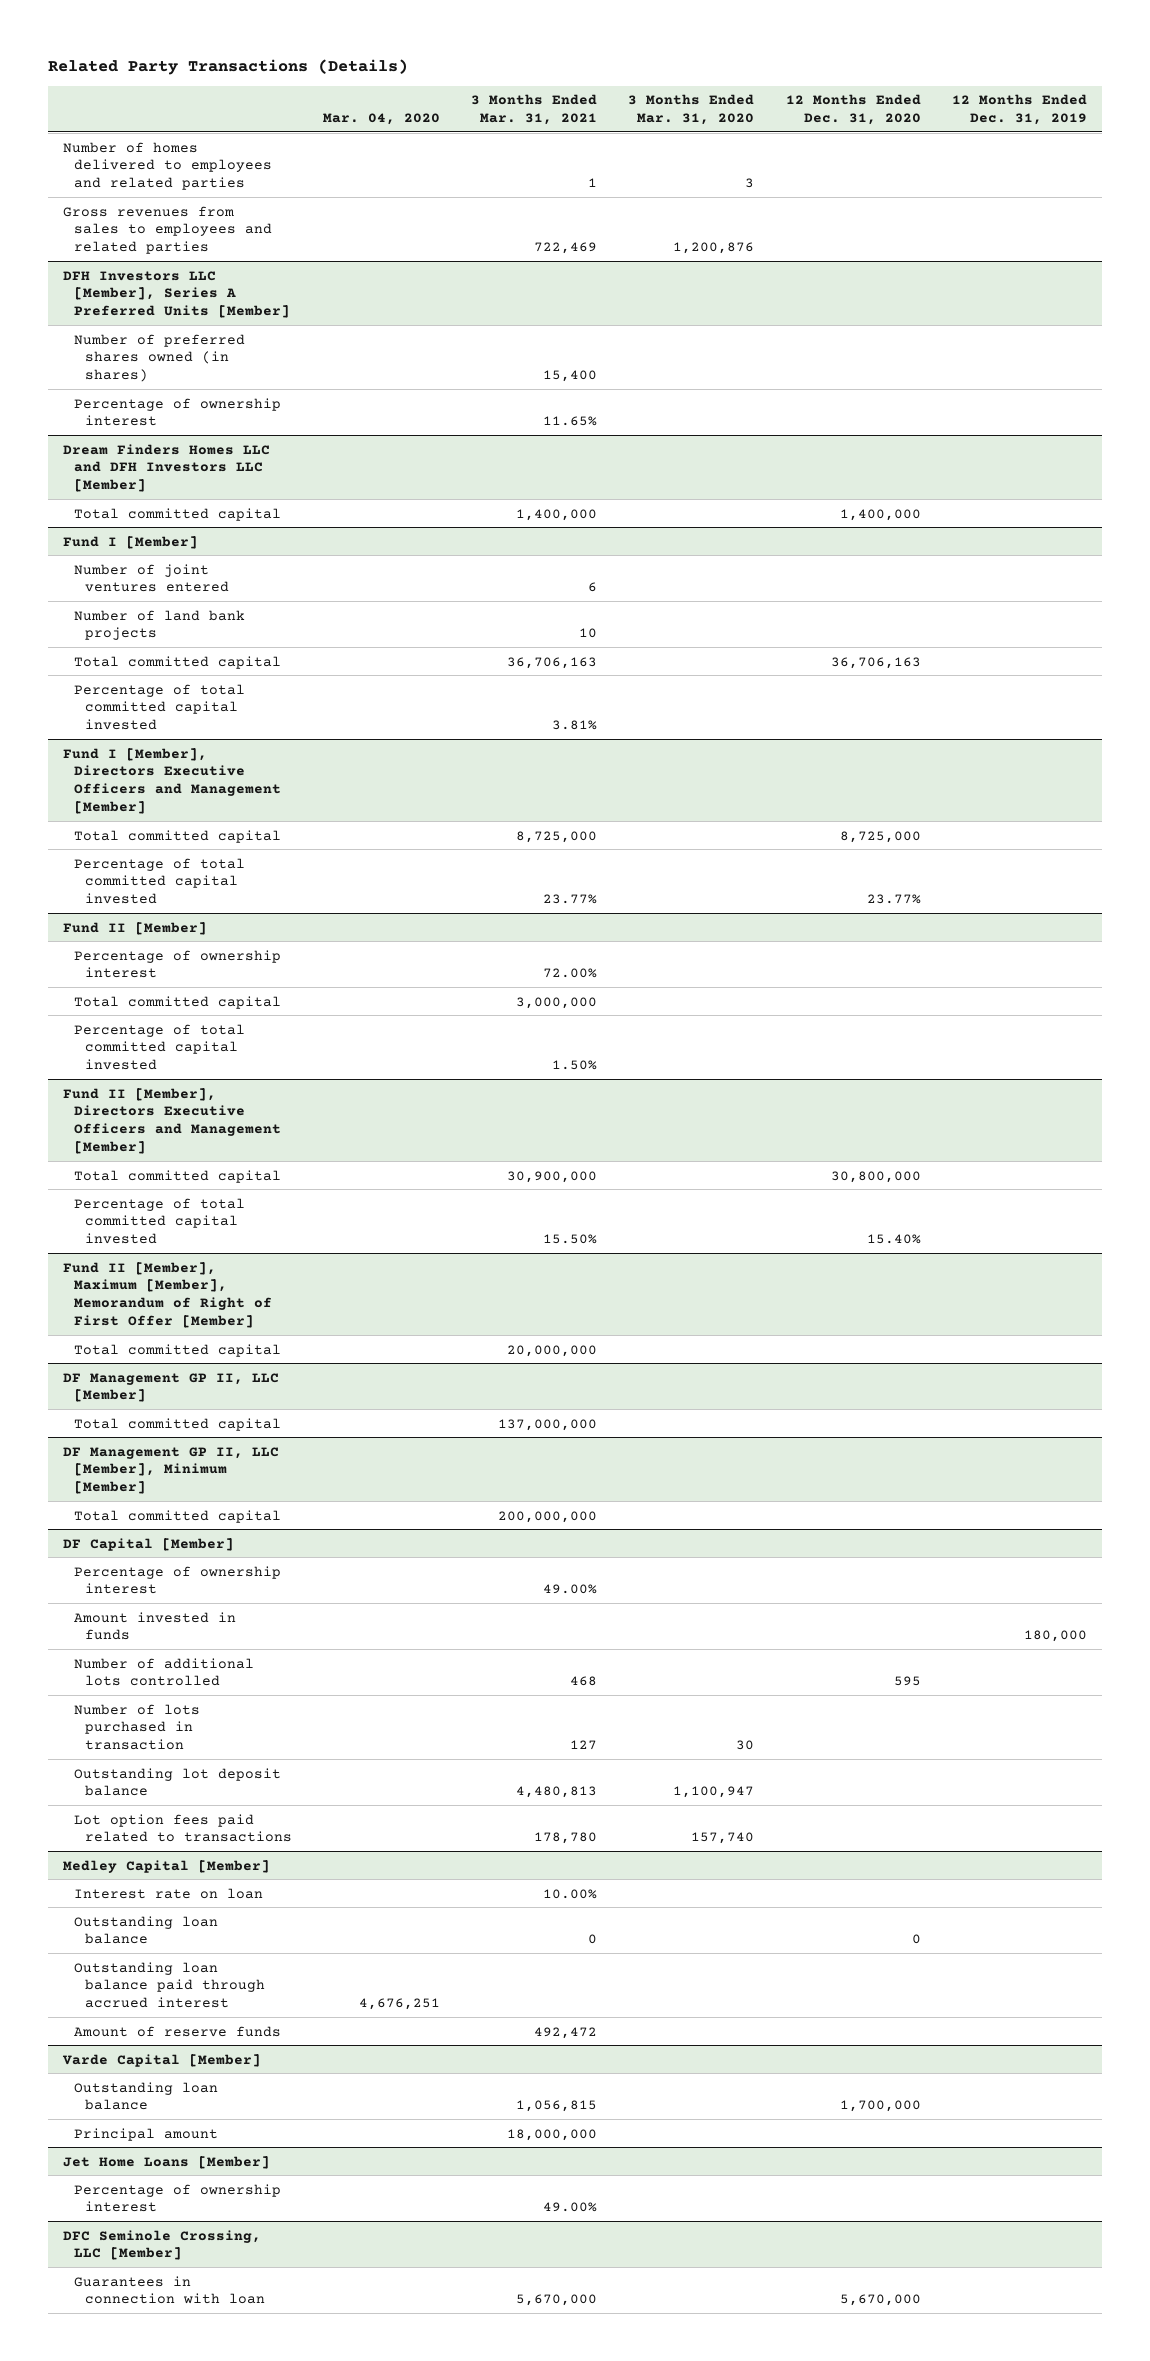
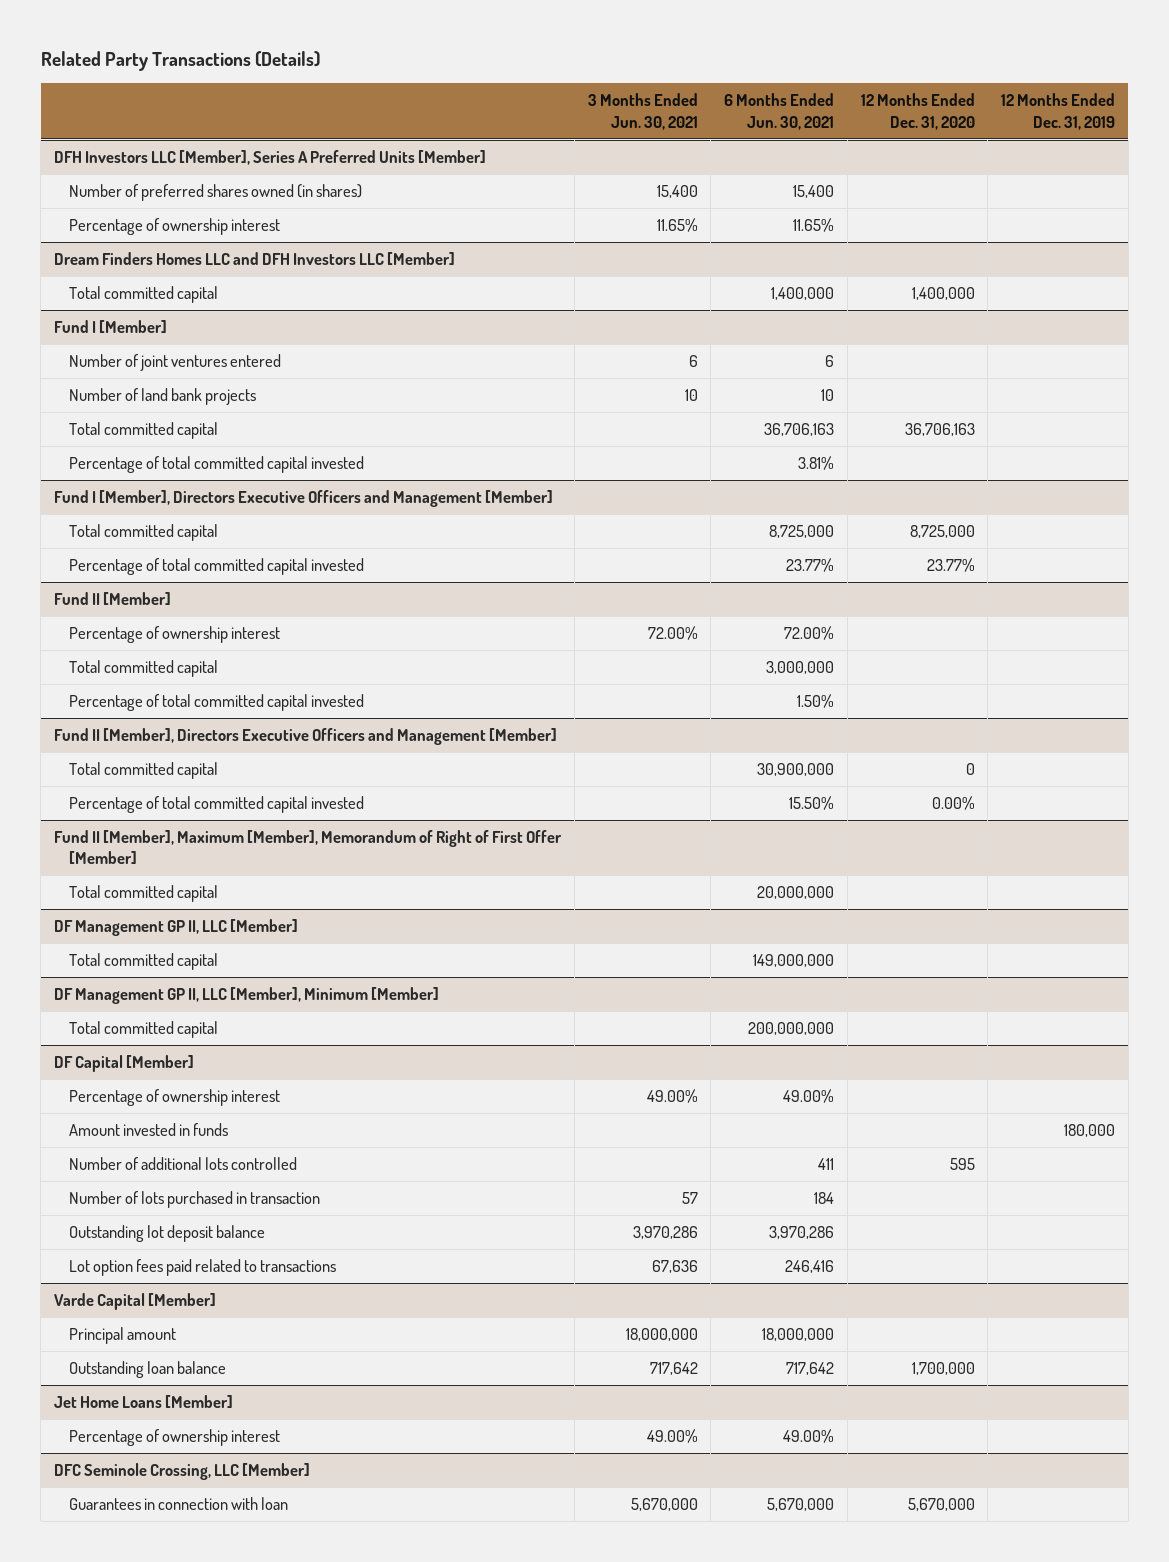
[323,112,441,125] Mar. 04, 2020 -> none
[471,94,598,125] 3 Months Ended Mar. 31, 2021 -> none
[628,94,755,125] 3 Months Ended Mar. 31, 2020 -> none
none -> [587,93,698,130] 3 Months Ended Jun. 30, 2021
none -> [724,93,835,130] 6 Months Ended Jun. 30, 2021
[63,141,273,190] Number of homes delivered to employees and related parties -> none
[63,205,273,254] Gross revenues from sales to employees and related parties -> none
[830,1170,921,1183] 30,800,000 -> [965,763,975,776] 0
[866,1233,921,1244] 15.40% -> [931,796,975,811] 0.00%
[63,1859,271,1873] Medley Capital [Member] -> none
[74,1887,264,1899] Interest rate on loan -> none
[74,1915,219,1945] Outstanding loan balance -> none
[74,1961,265,2008] Outstanding loan balance paid through accrued interest -> none
[74,2025,282,2037] Amount of reserve funds -> none
[74,2081,219,2111] Outstanding loan balance -> [69,1361,227,1379] Outstanding loan balance

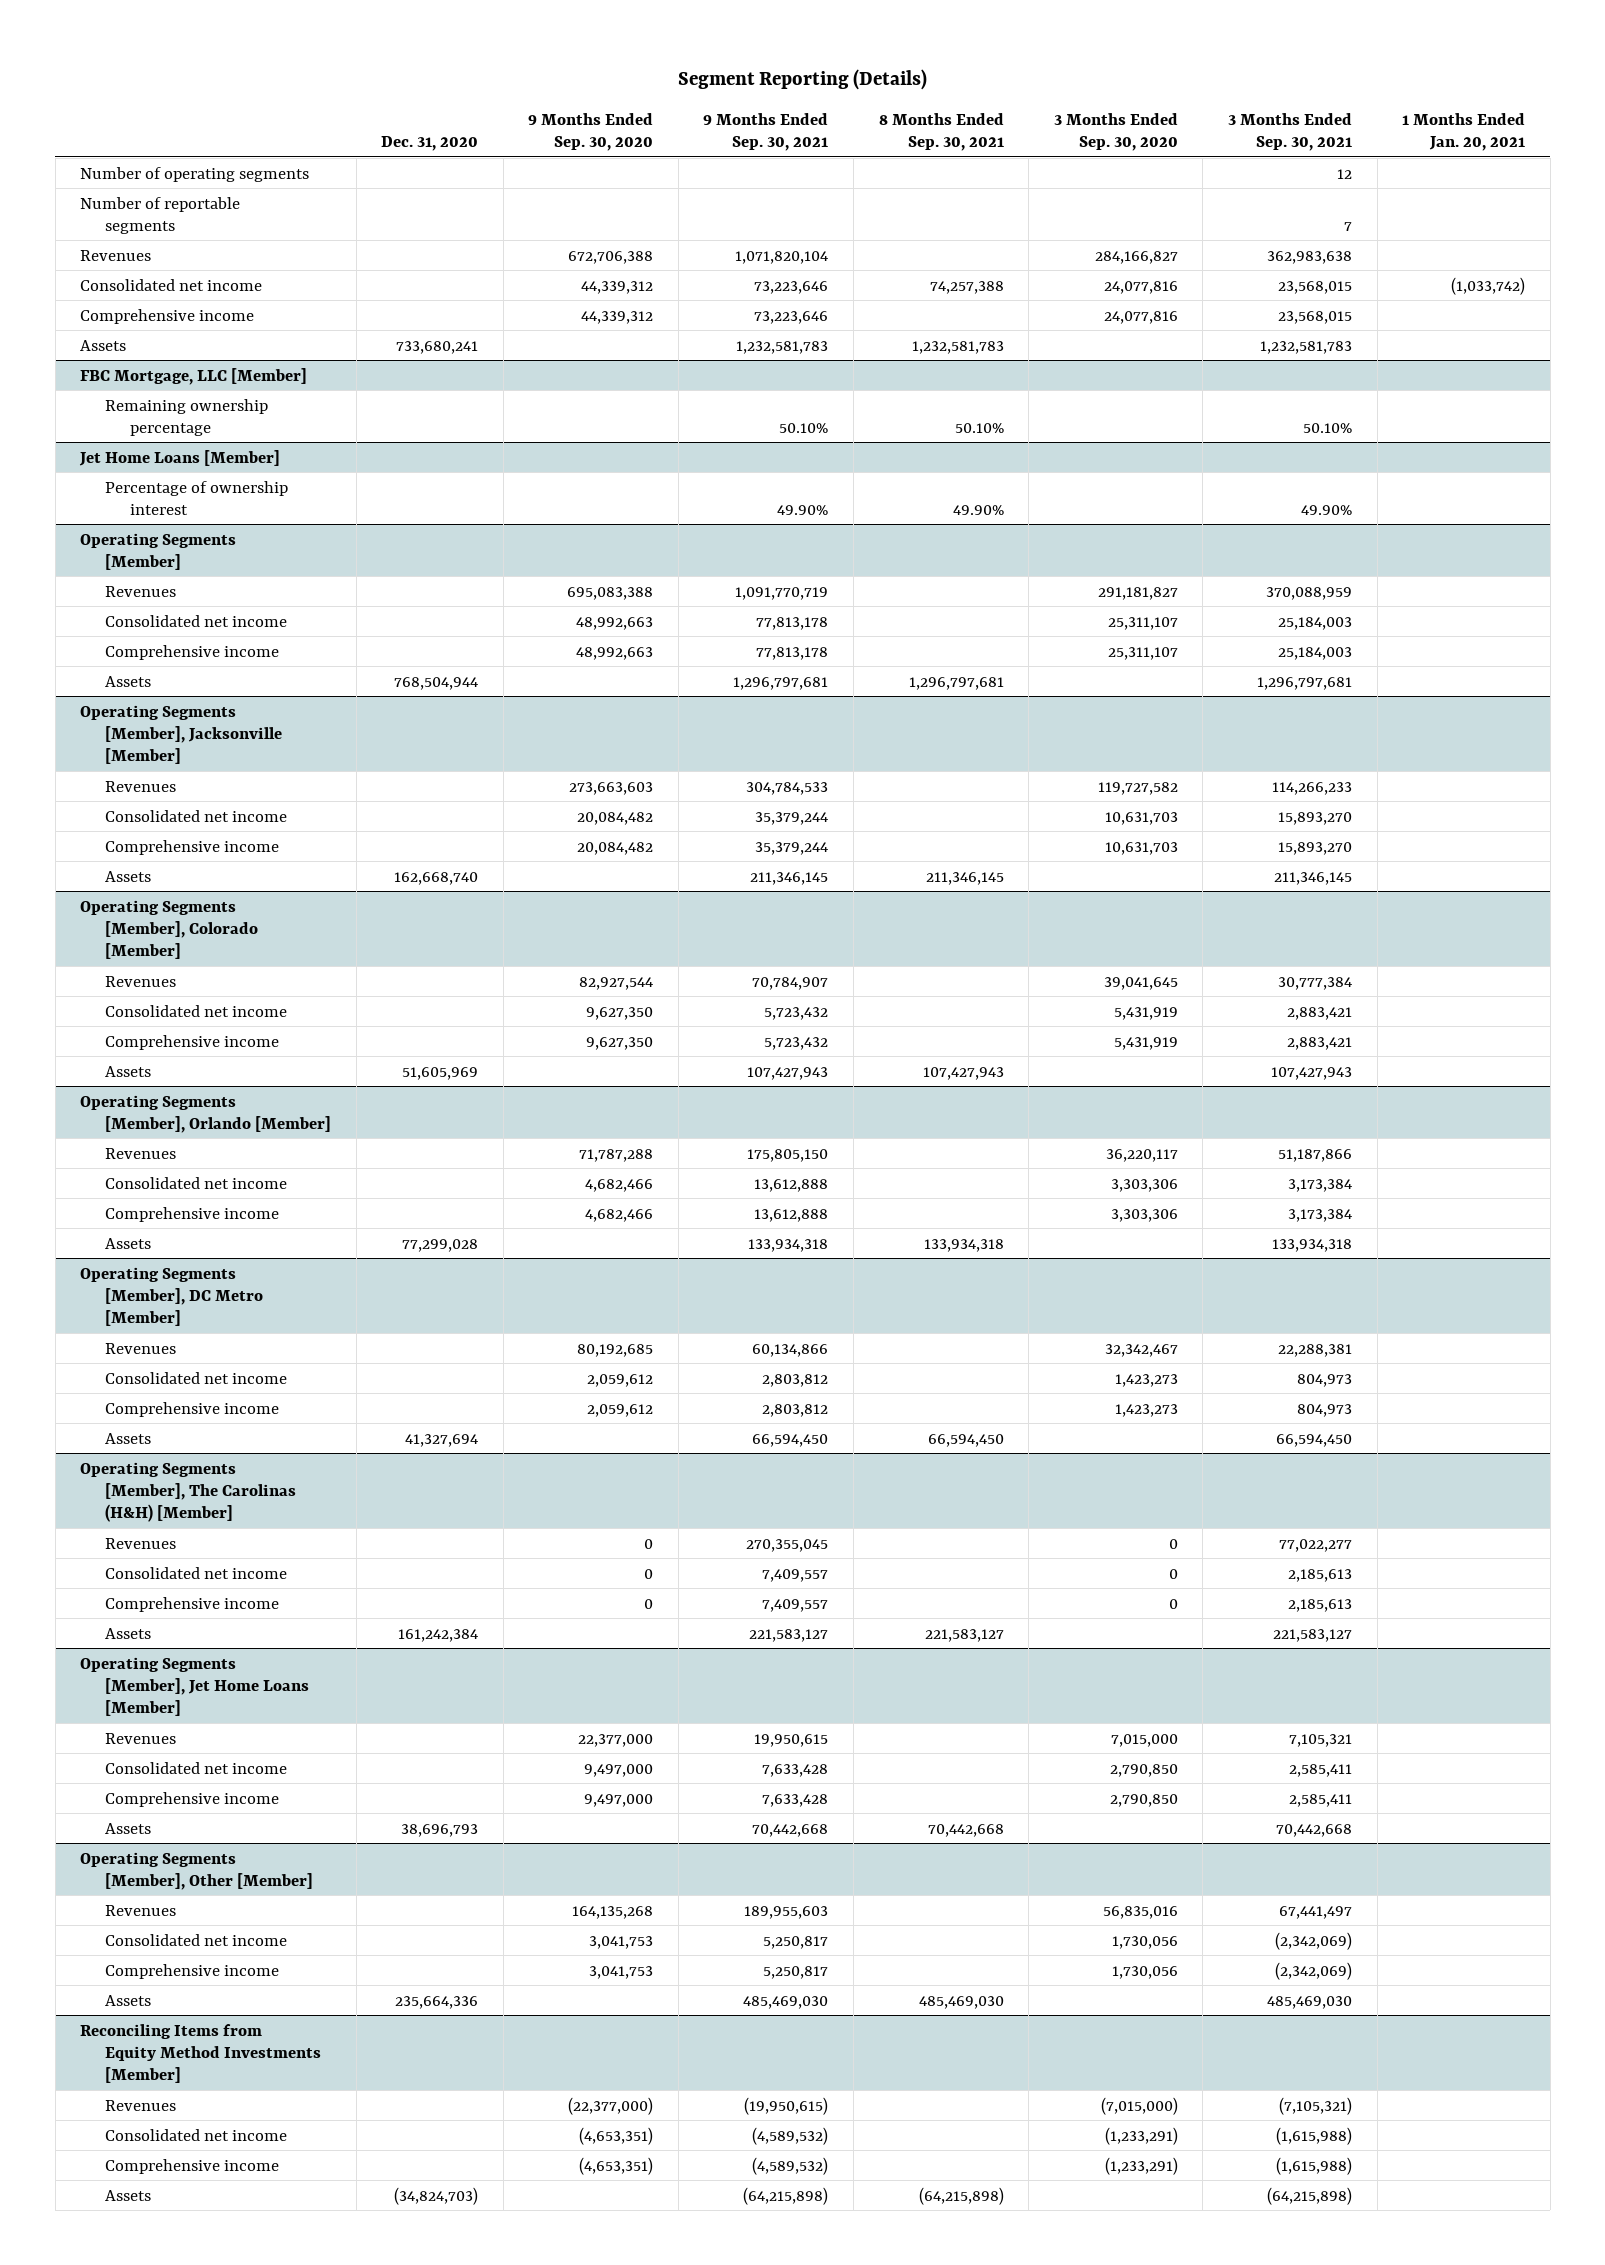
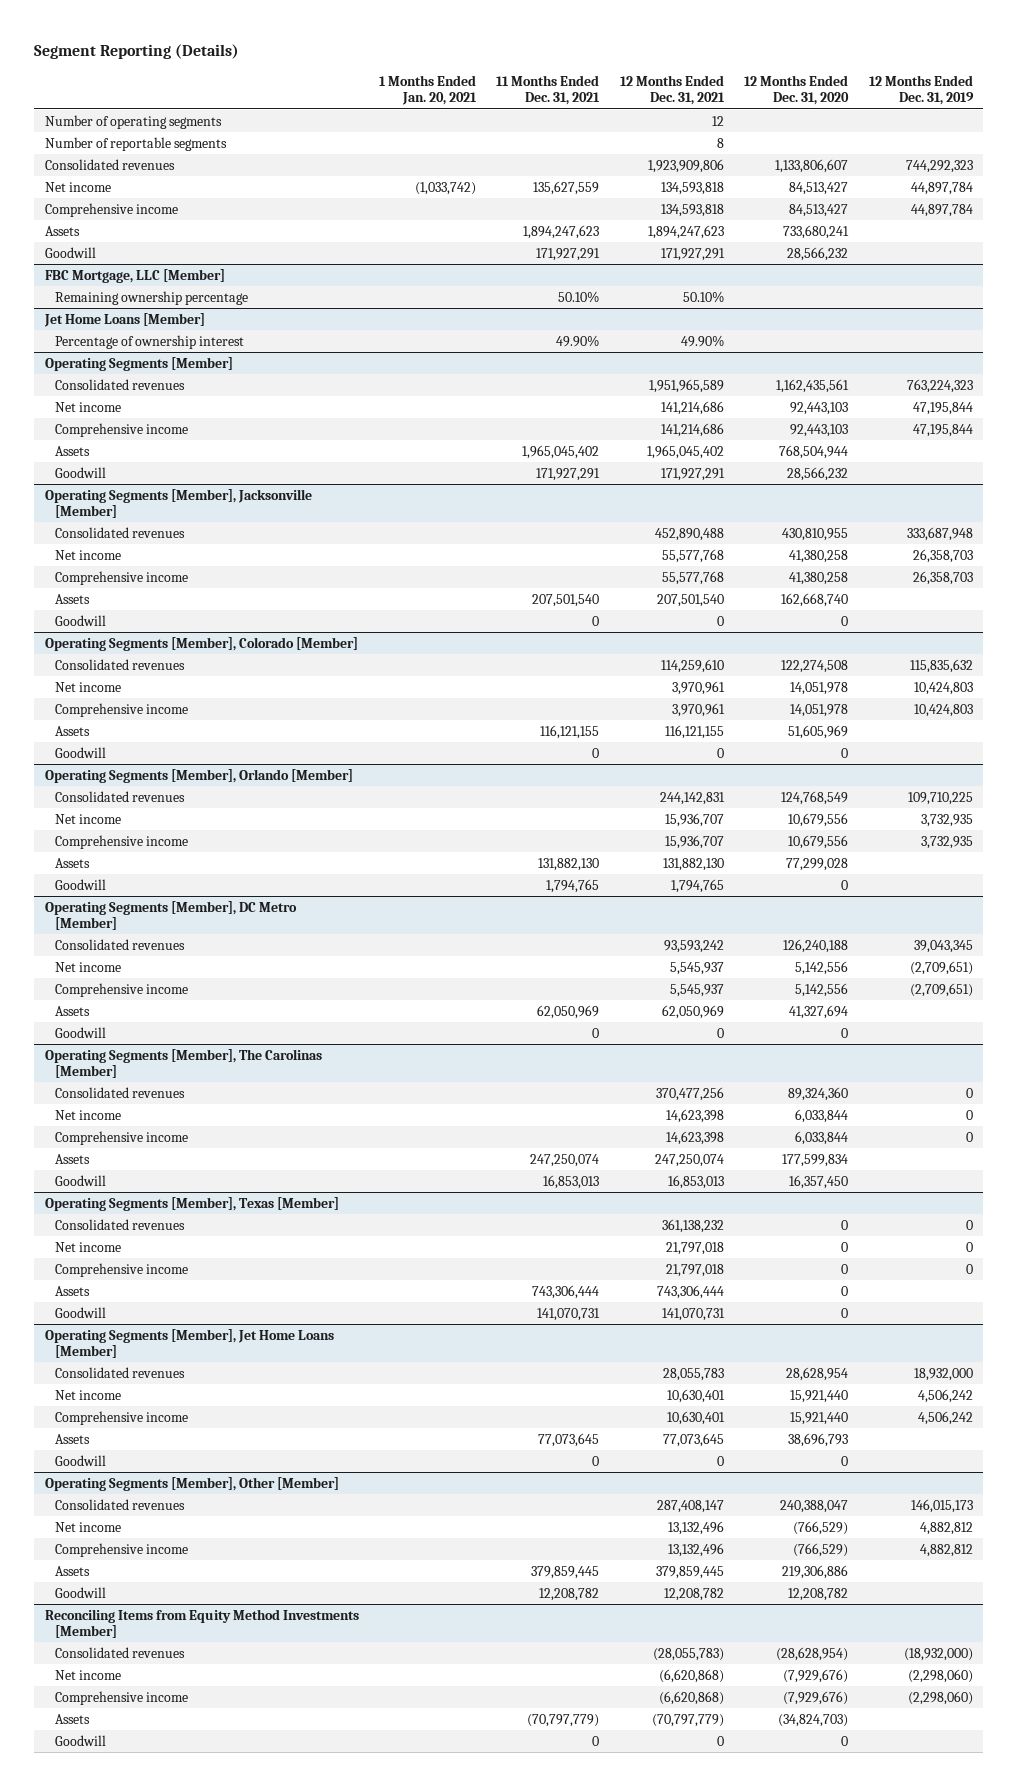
[381,135,479,151] Dec. 31, 2020 -> none
[528,112,654,151] 9 Months Ended Sep. 30, 2020 -> none
[703,112,829,151] 9 Months Ended Sep. 30, 2021 -> none
[878,112,1004,151] 8 Months Ended Sep. 30, 2021 -> none
[1053,112,1178,151] 3 Months Ended Sep. 30, 2020 -> none
[1227,112,1352,151] 3 Months Ended Sep. 30, 2021 -> none
none -> [496,74,601,106] 11 Months Ended Dec. 31, 2021
none -> [619,74,725,106] 12 Months Ended Dec. 31, 2021
none -> [744,74,850,106] 12 Months Ended Dec. 31, 2020
none -> [868,74,974,106] 12 Months Ended Dec. 31, 2019
[80,249,152,261] Revenues -> [44,158,175,170] Consolidated revenues
[80,278,263,291] Consolidated net income -> [44,181,111,192] Net income
none -> [44,246,96,258] Goodwill
[104,585,176,597] Revenues -> [55,378,186,390] Consolidated revenues
[104,614,287,627] Consolidated net income -> [55,401,122,412] Net income
none -> [55,466,107,478] Goodwill
[104,780,176,792] Revenues -> [55,526,186,538] Consolidated revenues
[104,809,287,822] Consolidated net income -> [55,549,122,560] Net income
none -> [55,614,107,626] Goodwill
[104,975,176,987] Revenues -> [55,658,186,670] Consolidated revenues
[104,1004,287,1017] Consolidated net income -> [55,681,122,692] Net income
none -> [55,746,107,758] Goodwill
[104,1147,176,1159] Revenues -> [55,790,186,802] Consolidated revenues
[104,1176,287,1189] Consolidated net income -> [55,813,122,824] Net income
none -> [55,878,107,890] Goodwill
[104,1342,176,1354] Revenues -> [55,938,186,950] Consolidated revenues
[104,1371,287,1384] Consolidated net income -> [55,961,122,972] Net income
none -> [55,1026,107,1038] Goodwill
[80,1461,296,1522] Operating Segments [Member], The Carolinas (H&H) [Member] -> [44,1048,322,1079] Operating Segments [Member], The Carolinas [Member]
[104,1537,176,1549] Revenues -> [55,1086,186,1098] Consolidated revenues
[104,1566,287,1579] Consolidated net income -> [55,1109,122,1120] Net income
none -> [55,1174,107,1186] Goodwill
none -> [44,1196,339,1211] Operating Segments [Member], Texas [Member]
none -> [55,1218,186,1230] Consolidated revenues
none -> [55,1241,122,1252] Net income
none -> [55,1262,189,1277] Comprehensive income
none -> [55,1285,91,1296] Assets
none -> [55,1306,107,1318] Goodwill
[104,1732,176,1744] Revenues -> [55,1366,186,1378] Consolidated revenues
[104,1761,287,1774] Consolidated net income -> [55,1389,122,1400] Net income
none -> [55,1454,107,1466] Goodwill
[104,1904,176,1916] Revenues -> [55,1498,186,1510] Consolidated revenues
[104,1933,287,1946] Consolidated net income -> [55,1521,122,1532] Net income
none -> [55,1586,107,1598] Goodwill
[104,2099,176,2111] Revenues -> [55,1646,186,1658] Consolidated revenues
[104,2128,287,2141] Consolidated net income -> [55,1669,122,1680] Net income
none -> [55,1734,107,1746] Goodwill

